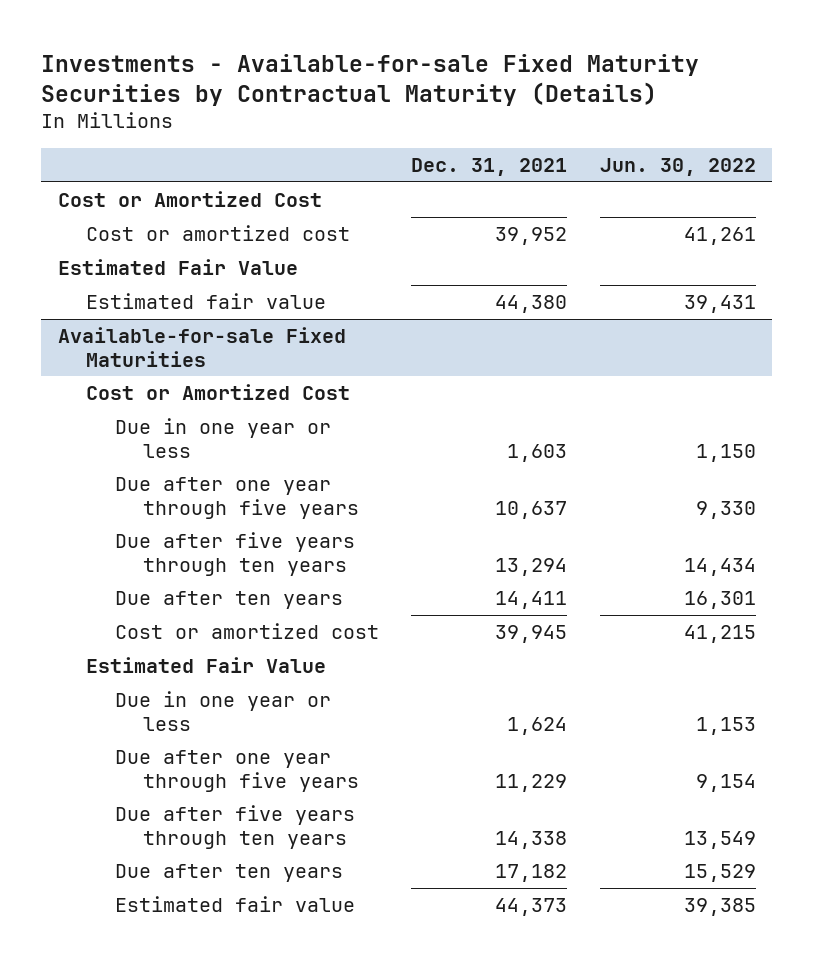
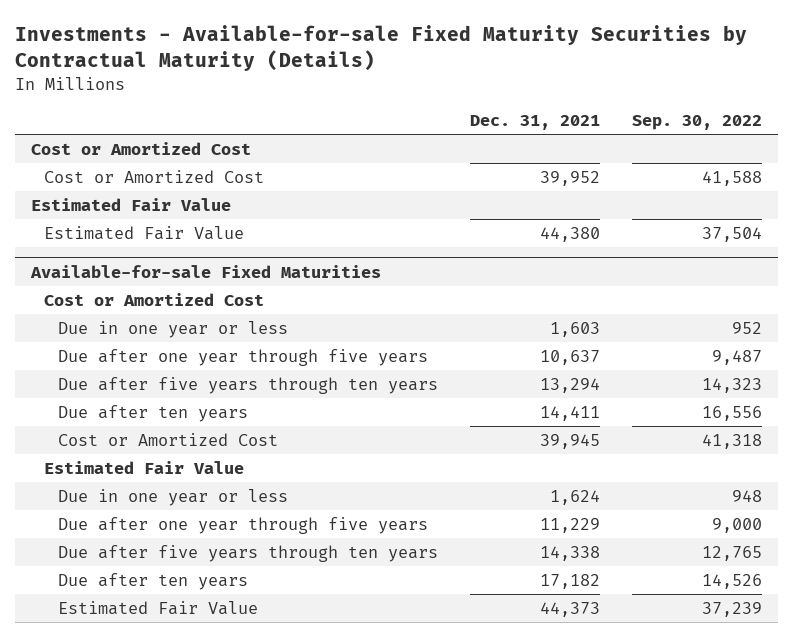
[599,158,756,177] Jun. 30, 2022 -> none
none -> [632,115,763,131] Sep. 30, 2022
[86,224,351,241] Cost or amortized cost -> [44,169,265,183] Cost or Amortized Cost
[86,292,327,309] Estimated fair value -> [44,225,245,240] Estimated Fair Value
[114,622,379,639] Cost or amortized cost -> [57,432,278,446] Cost or Amortized Cost
[114,895,355,912] Estimated fair value -> [57,600,258,615] Estimated Fair Value

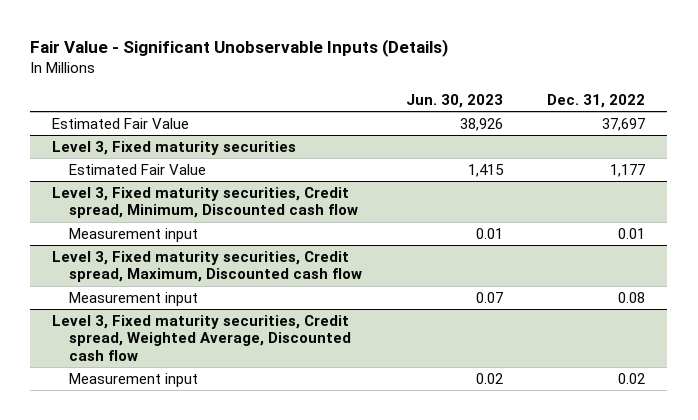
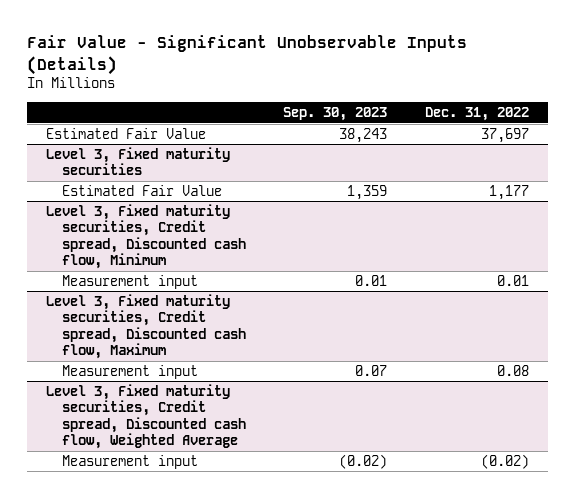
[406,94,504,109] Jun. 30, 2023 -> none
none -> [283,107,388,122] Sep. 30, 2023
[52,186,359,219] Level 3, Fixed maturity securities, Credit spread, Minimum, Discounted cash flow -> [45,204,246,270] Level 3, Fixed maturity securities, Credit spread, Discounted cash flow, Minimum
[52,250,363,283] Level 3, Fixed maturity securities, Credit spread, Maximum, Discounted cash flow -> [45,294,246,360] Level 3, Fixed maturity securities, Credit spread, Discounted cash flow, Maximum
[52,314,352,362] Level 3, Fixed maturity securities, Credit spread, Weighted Average, Discounted cash flow -> [45,384,246,450] Level 3, Fixed maturity securities, Credit spread, Discounted cash flow, Weighted Average
[618,372,646,384] 0.02 -> [481,454,530,470] (0.02)

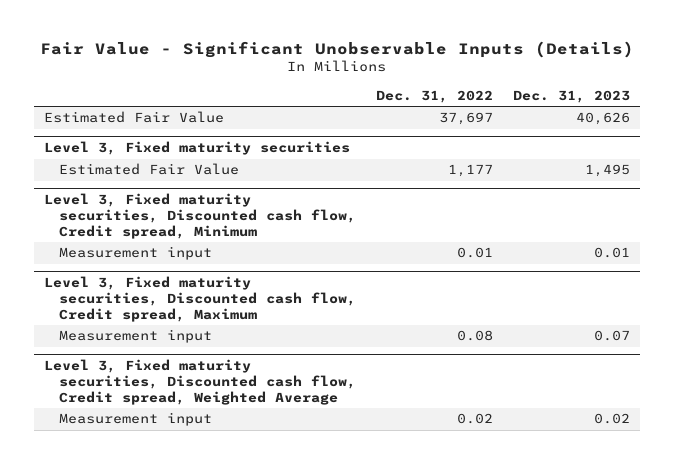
[283,107,388,122] Sep. 30, 2023 -> none
none -> [513,89,631,103] Dec. 31, 2023
[45,204,246,270] Level 3, Fixed maturity securities, Credit spread, Discounted cash flow, Minimum -> [44,193,357,239] Level 3, Fixed maturity securities, Discounted cash flow, Credit spread, Minimum
[45,294,246,360] Level 3, Fixed maturity securities, Credit spread, Discounted cash flow, Maximum -> [44,276,357,322] Level 3, Fixed maturity securities, Discounted cash flow, Credit spread, Maximum
[45,384,246,450] Level 3, Fixed maturity securities, Credit spread, Discounted cash flow, Weighted Average -> [44,359,357,405] Level 3, Fixed maturity securities, Discounted cash flow, Credit spread, Weighted Average
[481,454,530,470] (0.02) -> [457,413,494,425] 0.02

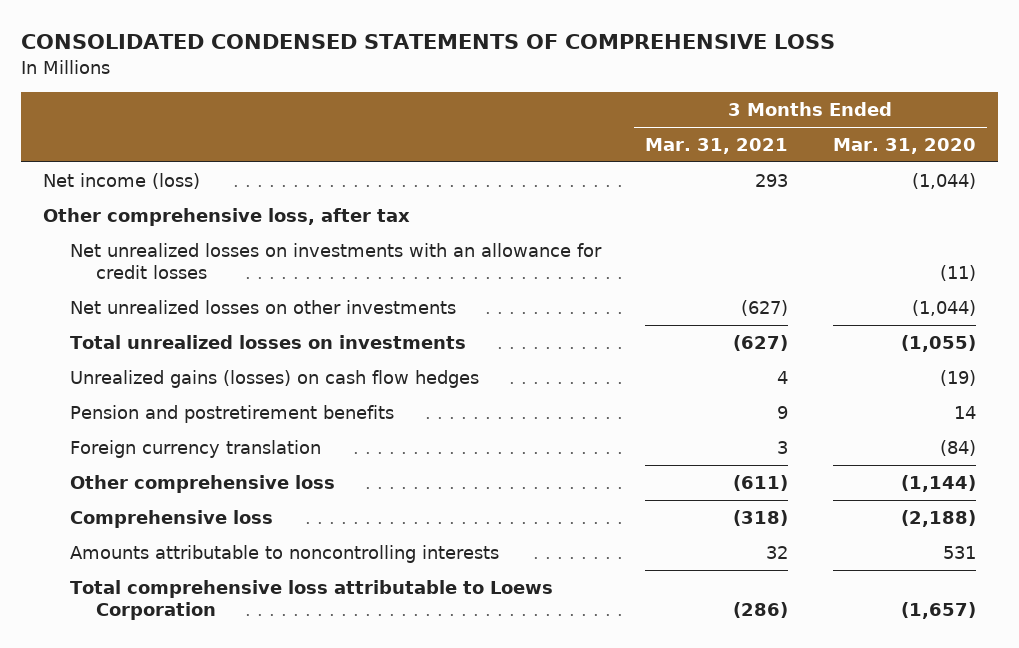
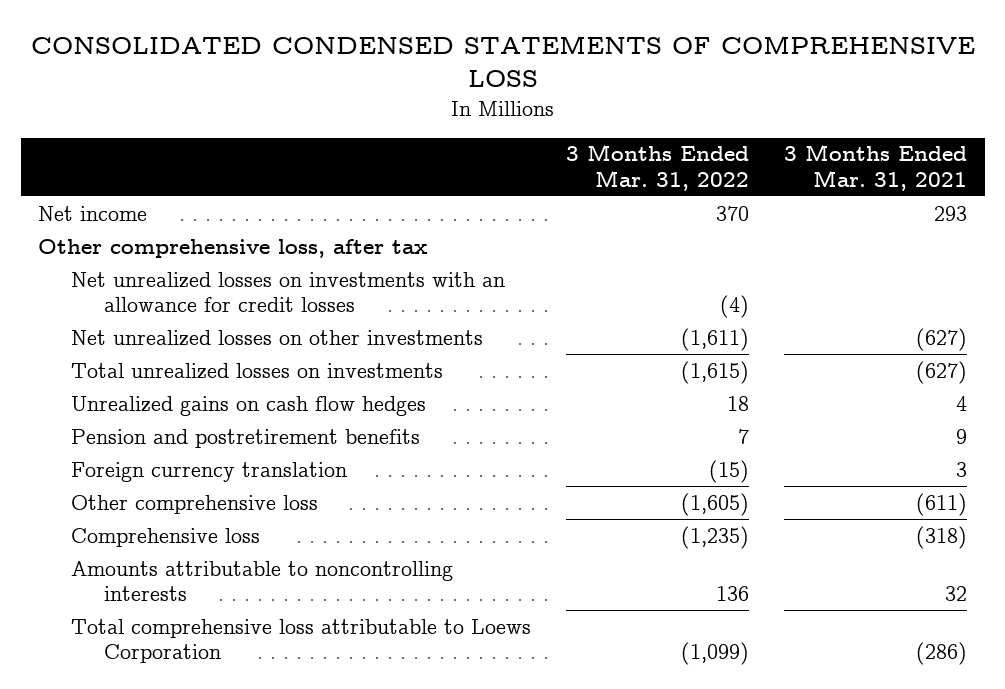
[832,138,976,155] Mar. 31, 2020 -> none
none -> [566,144,750,191] 3 Months Ended Mar. 31, 2022
[43,173,201,190] Net income (loss) -> [38,205,148,221] Net income
[69,370,479,389] Unrealized gains (losses) on cash flow hedges -> [71,395,427,416] Unrealized gains on cash flow hedges

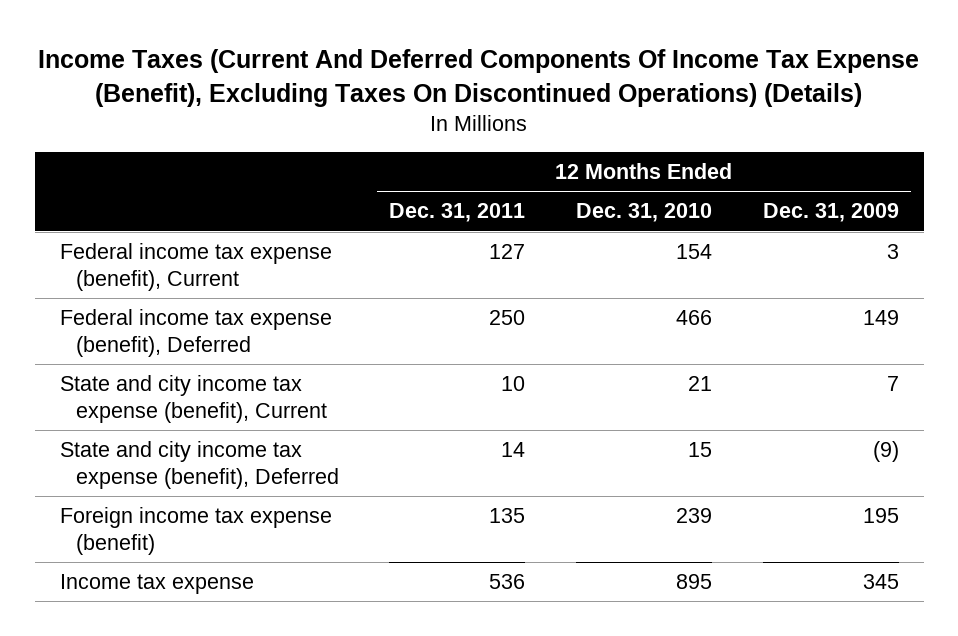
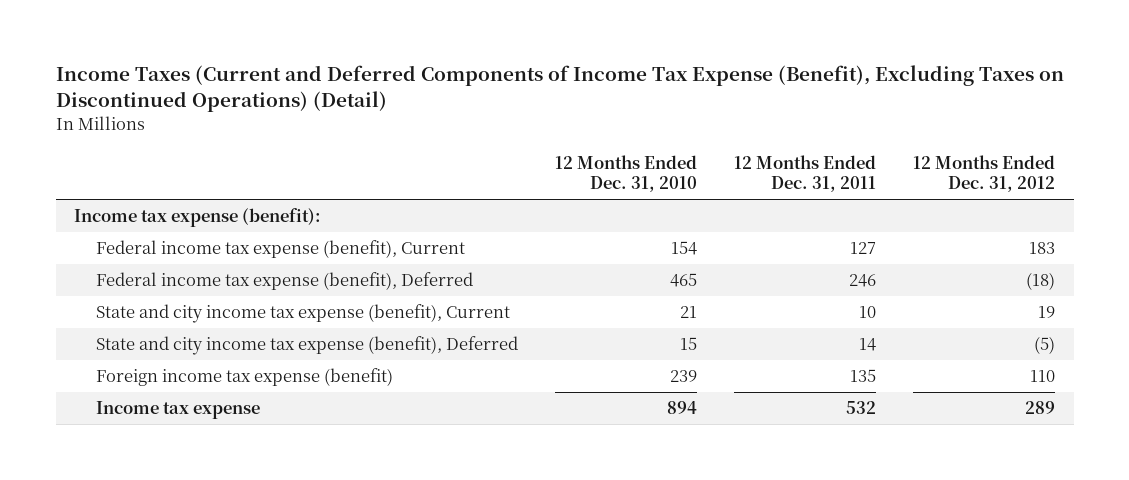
[38,49,920,107] Income Taxes (Current And Deferred Components Of Income Tax Expense (Benefit), Excluding Taxes On Discontinued Operations) (Details) -> [55,65,1064,113] Income Taxes (Current and Deferred Components of Income Tax Expense (Benefit), Excluding Taxes on Discontinued Operations) (Detail)
[762,203,899,223] Dec. 31, 2009 -> none
none -> [913,154,1056,193] 12 Months Ended Dec. 31, 2012
none -> [74,208,322,228] Income tax expense (benefit):
[489,309,526,325] 250 -> [849,274,877,288] 246
[675,309,712,325] 466 -> [670,273,698,288] 465
[489,573,526,589] 536 -> [846,401,877,415] 532
[675,573,712,589] 895 -> [667,401,698,415] 894

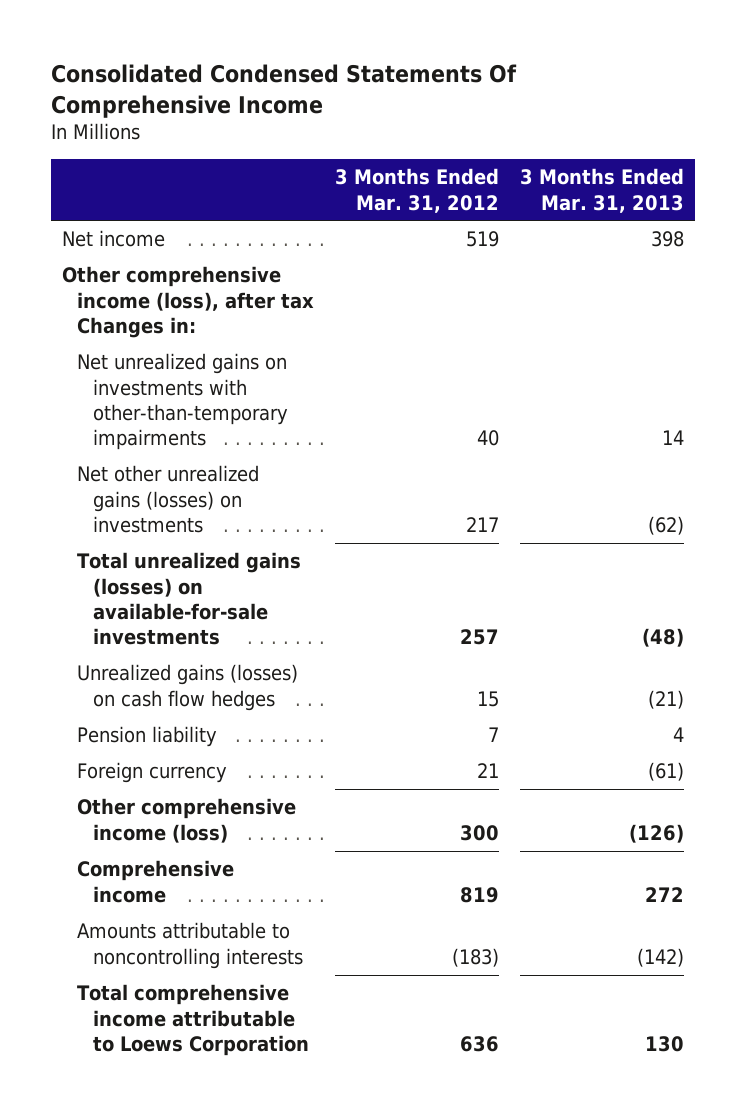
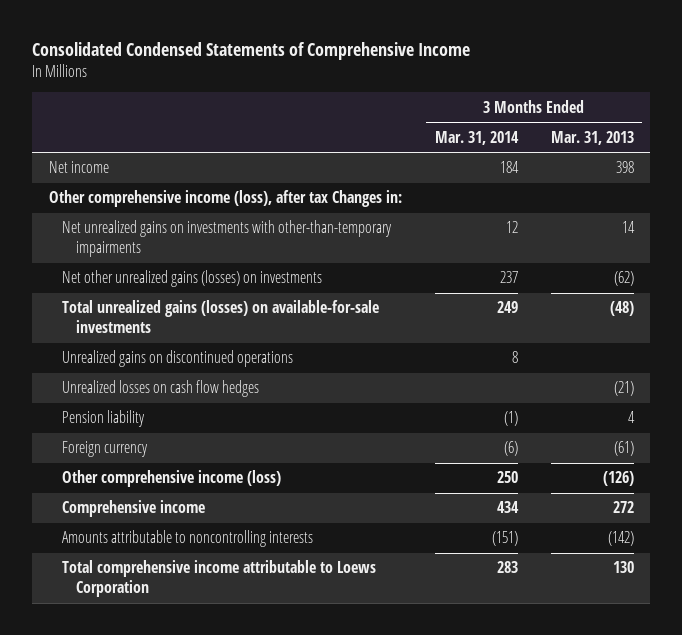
[51,63,518,118] Consolidated Condensed Statements Of Comprehensive Income -> [31,42,470,61] Consolidated Condensed Statements of Comprehensive Income
[335,168,500,213] 3 Months Ended Mar. 31, 2012 -> none
none -> [434,130,519,145] Mar. 31, 2014
none -> [62,350,294,368] Unrealized gains on discontinued operations
[77,664,299,711] Unrealized gains (losses) on cash flow hedges -> [62,380,260,398] Unrealized losses on cash flow hedges

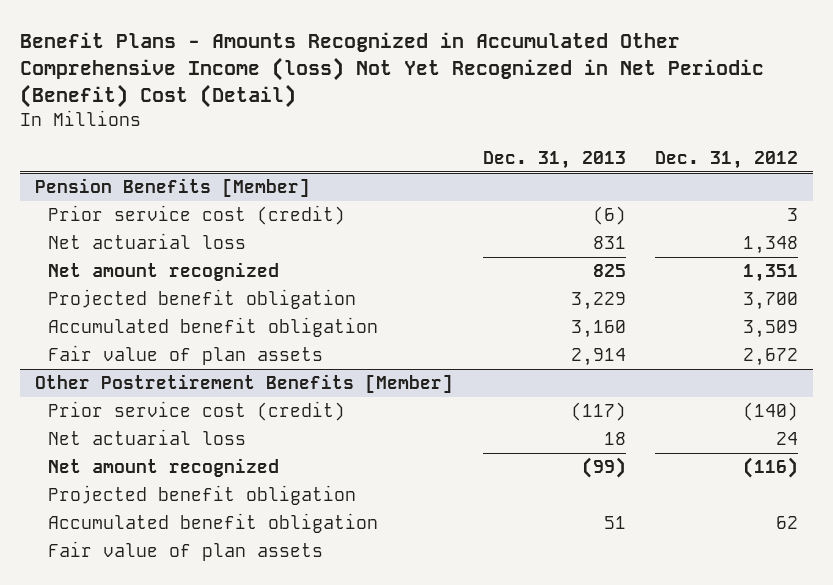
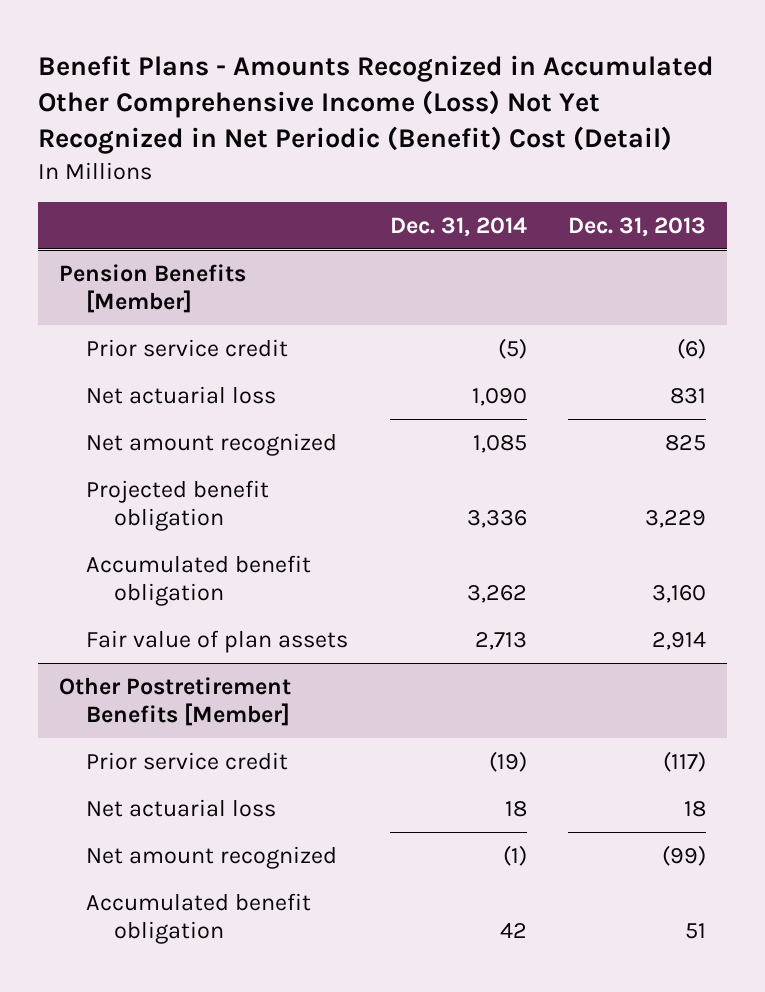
[20,31,765,109] Benefit Plans - Amounts Recognized in Accumulated Other Comprehensive Income (loss) Not Yet Recognized in Net Periodic (Benefit) Cost (Detail) -> [38,54,715,155] Benefit Plans - Amounts Recognized in Accumulated Other Comprehensive Income (Loss) Not Yet Recognized in Net Periodic (Benefit) Cost (Detail)
[655,150,799,169] Dec. 31, 2012 -> none
none -> [389,216,527,237] Dec. 31, 2014
[47,205,345,226] Prior service cost (credit) -> [86,338,289,357] Prior service credit
[47,401,345,422] Prior service cost (credit) -> [86,751,289,770] Prior service credit
[47,485,356,506] Projected benefit obligation -> none
[47,541,323,562] Fair value of plan assets -> none

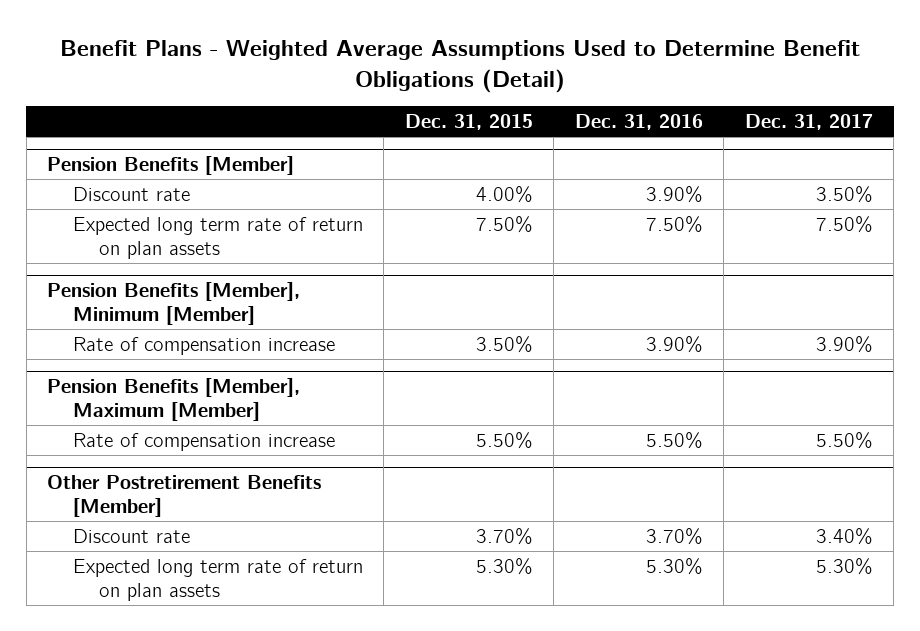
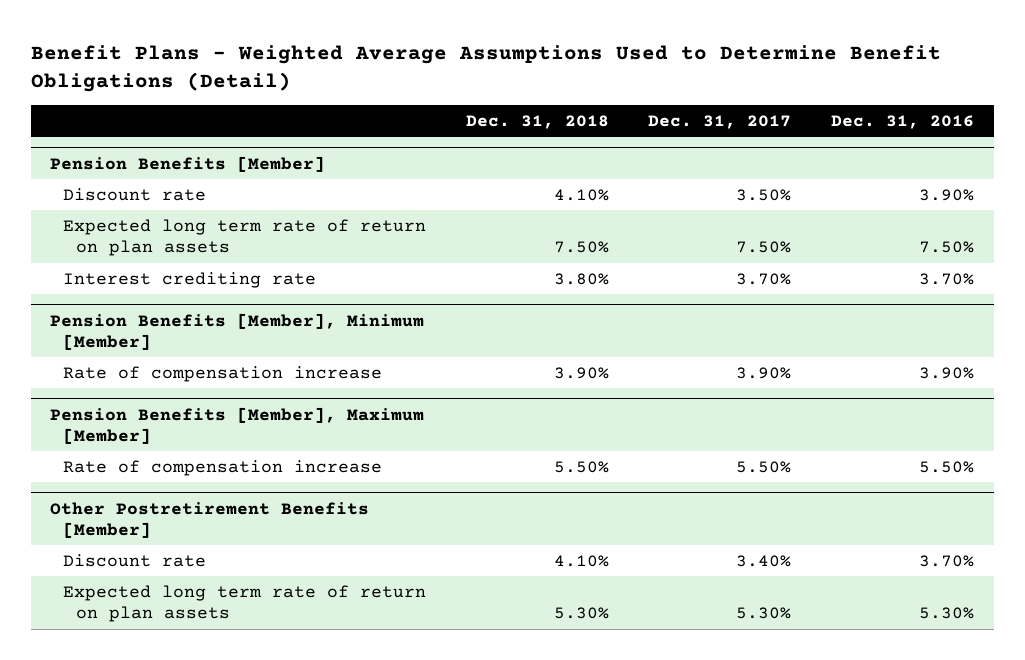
[404,113,533,130] Dec. 31, 2015 -> none
none -> [465,114,609,129] Dec. 31, 2018
none -> [63,271,317,288] Interest crediting rate

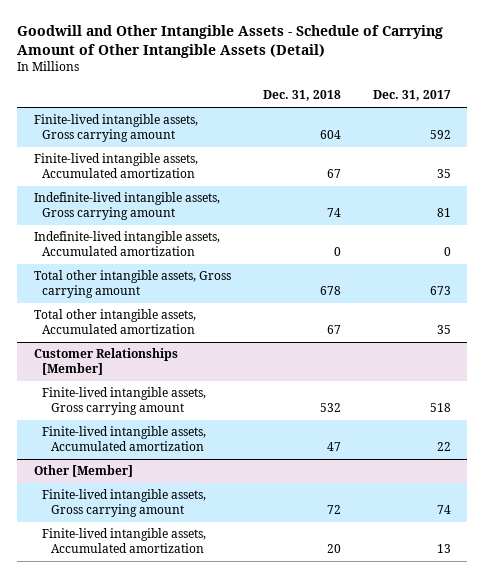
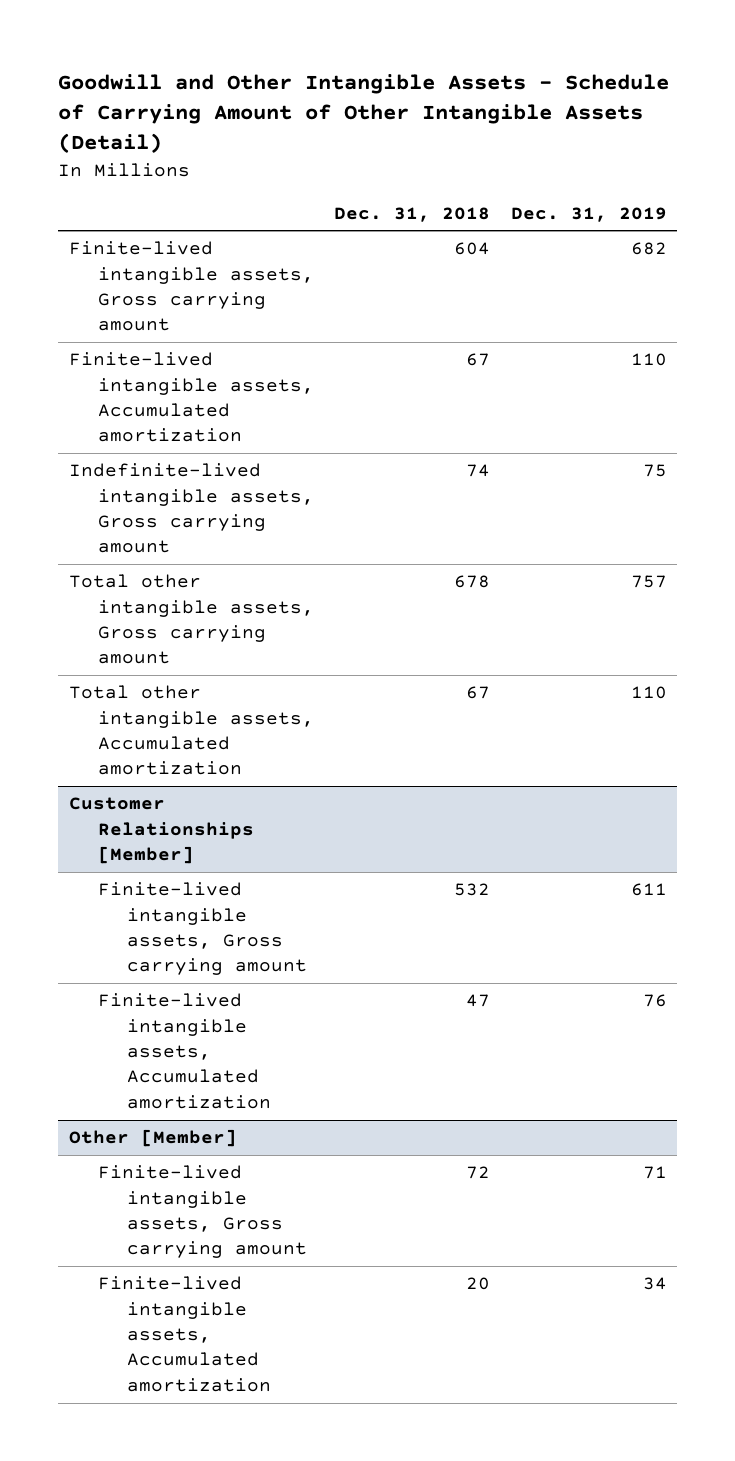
[373,90,452,102] Dec. 31, 2017 -> none
none -> [510,206,667,222] Dec. 31, 2019
[33,231,220,257] Indefinite-lived intangible assets, Accumulated amortization -> none

